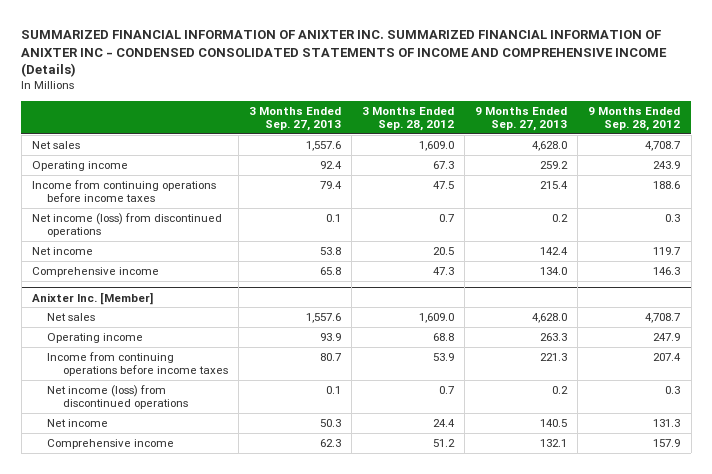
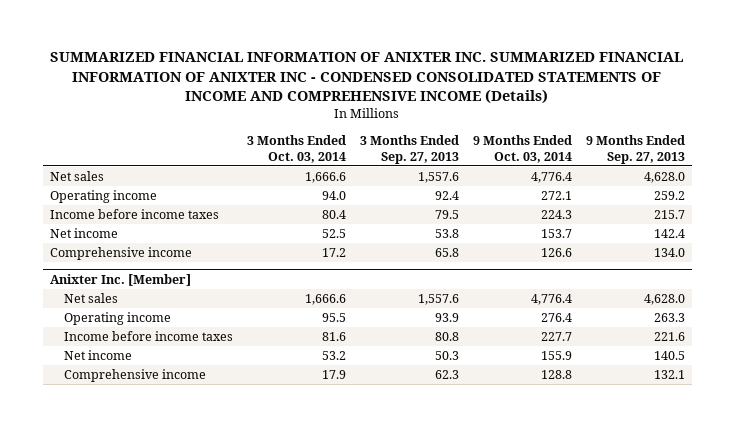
[362,106,455,131] 3 Months Ended Sep. 28, 2012 -> none
[588,106,681,131] 9 Months Ended Sep. 28, 2012 -> none
none -> [246,135,346,163] 3 Months Ended Oct. 03, 2014
none -> [473,135,573,163] 9 Months Ended Oct. 03, 2014
[31,212,222,238] Net income (loss) from discontinued operations -> none
[31,179,216,203] Income from continuing operations before income taxes -> [49,209,219,220] Income before income taxes
[319,180,342,189] 79.4 -> [435,210,460,220] 79.5
[540,180,569,189] 215.4 -> [654,210,686,220] 215.7
[47,384,188,410] Net income (loss) from discontinued operations -> none
[47,351,228,377] Income from continuing operations before income taxes -> [63,331,233,342] Income before income taxes
[319,352,341,361] 80.7 -> [435,332,460,342] 80.8
[540,352,568,361] 221.3 -> [654,332,686,342] 221.6

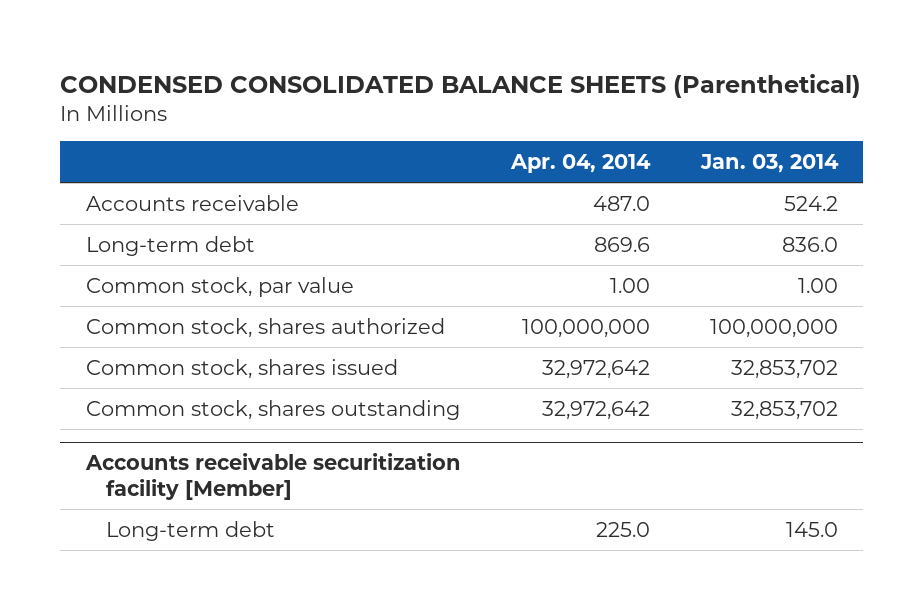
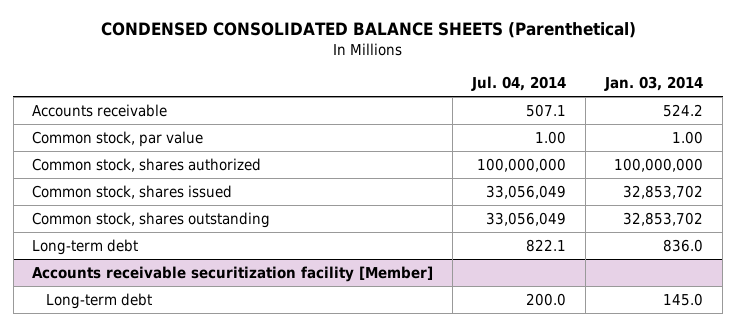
[510,154,652,174] Apr. 04, 2014 -> none
none -> [471,75,567,91] Jul. 04, 2014
[85,235,255,256] Long-term debt -> [32,238,139,255] Long-term debt

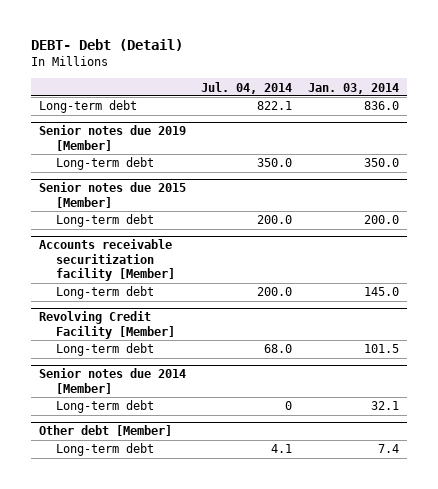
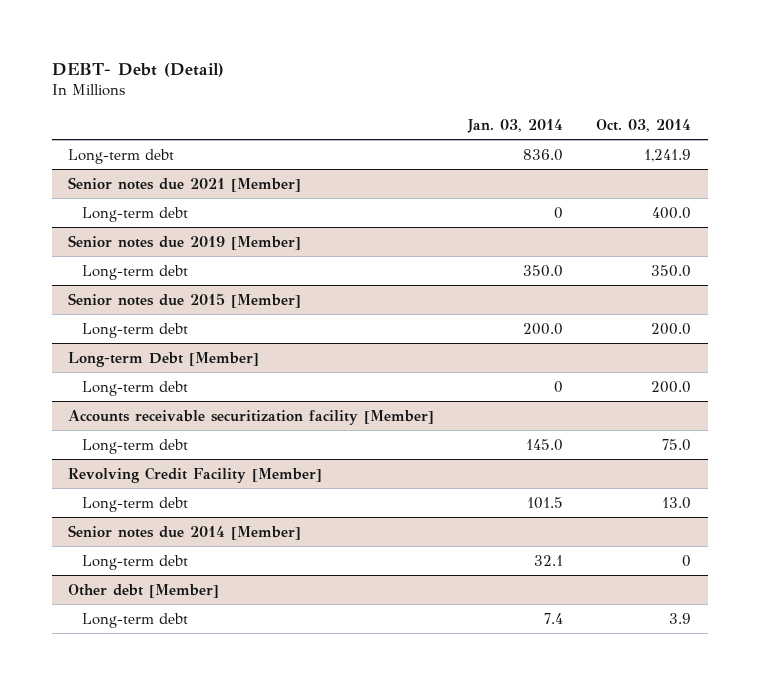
[201,81,293,94] Jul. 04, 2014 -> none
none -> [596,118,692,132] Oct. 03, 2014
none -> [68,176,302,192] Senior notes due 2021 [Member]
none -> [81,206,188,222] Long-term debt
none -> [68,351,260,367] Long-term Debt [Member]
none -> [81,380,188,396] Long-term debt

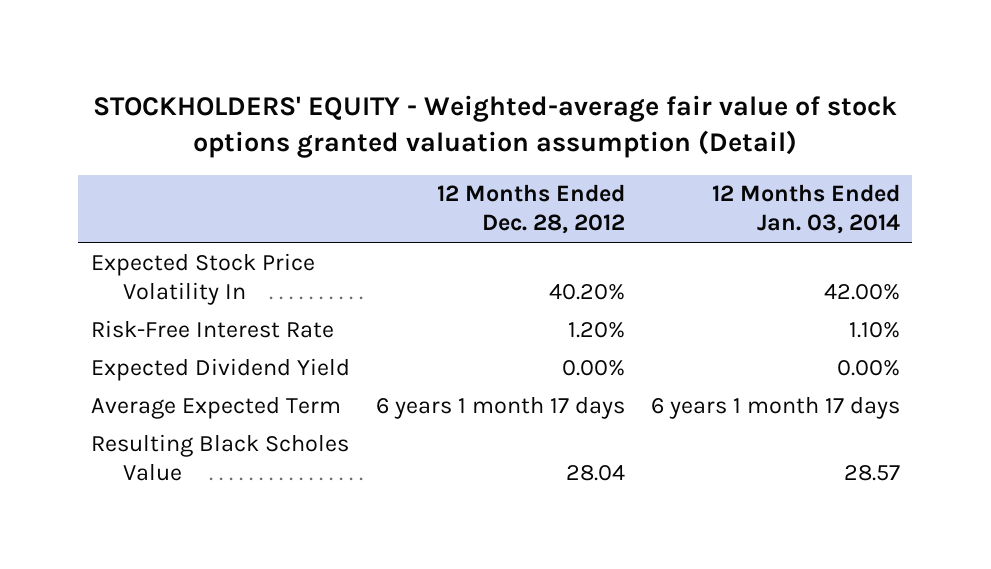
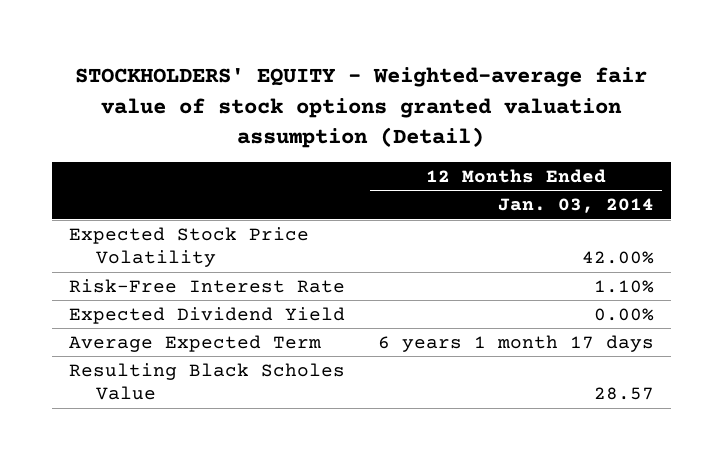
[436,184,625,235] 12 Months Ended Dec. 28, 2012 -> none
[91,252,316,305] Expected Stock Price Volatility In -> [68,226,309,268] Expected Stock Price Volatility

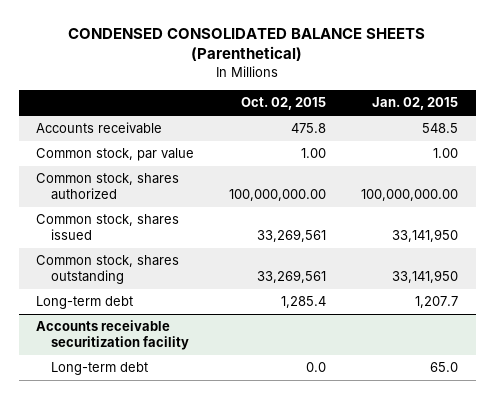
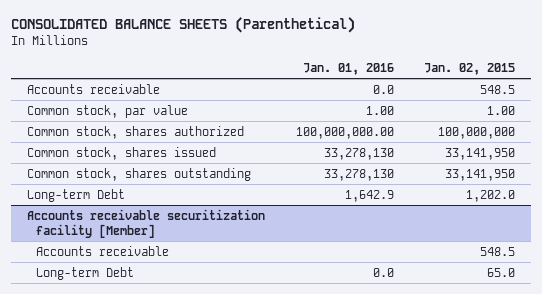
[68,28,426,62] CONDENSED CONSOLIDATED BALANCE SHEETS (Parenthetical) -> [11,17,356,34] CONSOLIDATED BALANCE SHEETS (Parenthetical)
[241,97,327,111] Oct. 02, 2015 -> none
none -> [302,62,394,75] Jan. 01, 2016
[361,189,459,202] 100,000,000.00 -> [438,126,516,139] 100,000,000
[36,296,134,310] Long-term debt -> [26,188,125,202] Long-term Debt
[415,296,459,309] 1,207.7 -> [466,189,516,202] 1,202.0
[36,320,190,351] Accounts receivable securitization facility -> [26,208,265,238] Accounts receivable securitization facility [Member]
none -> [35,245,169,256] Accounts receivable
[51,362,149,376] Long-term debt -> [35,266,134,280] Long-term Debt

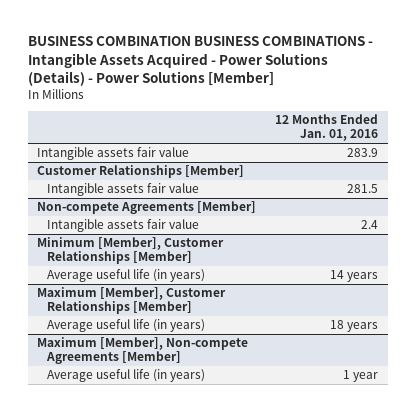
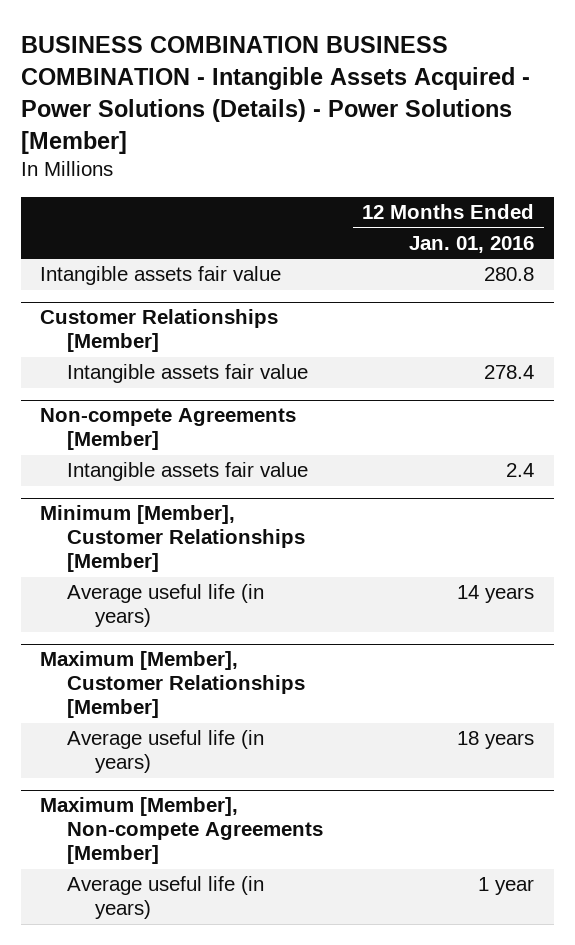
[28,36,374,87] BUSINESS COMBINATION BUSINESS COMBINATIONS - Intangible Assets Acquired - Power Solutions (Details) - Power Solutions [Member] -> [20,35,530,154] BUSINESS COMBINATION BUSINESS COMBINATION - Intangible Assets Acquired - Power Solutions (Details) - Power Solutions [Member]
[347,148,379,158] 283.9 -> [484,267,535,282] 280.8
[347,184,379,194] 281.5 -> [484,365,535,380] 278.4

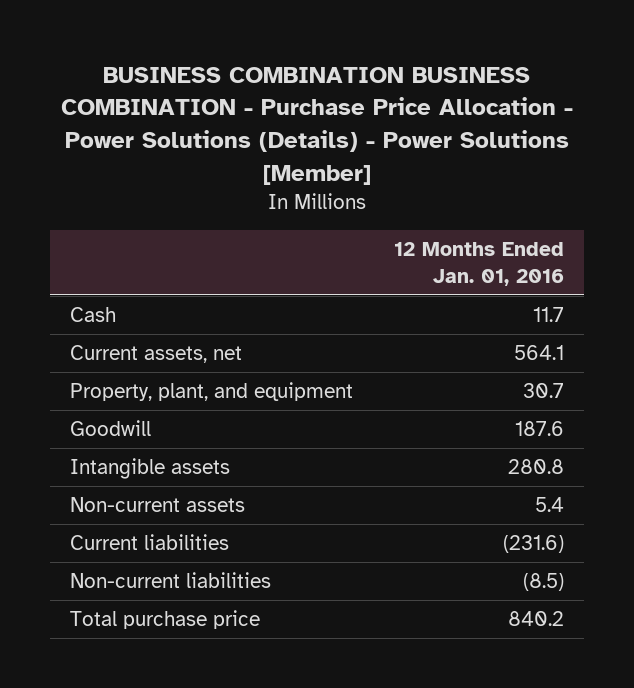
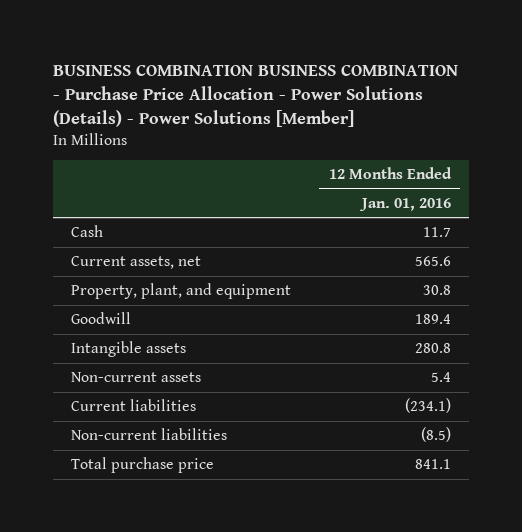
[513,345,564,361] 564.1 -> [414,256,451,267] 565.6
[522,383,564,399] 30.7 -> [422,285,451,296] 30.8
[514,421,564,437] 187.6 -> [414,314,451,325] 189.4
[502,535,564,554] (231.6) -> [404,398,451,414] (234.1)
[507,611,564,627] 840.2 -> [414,459,451,470] 841.1

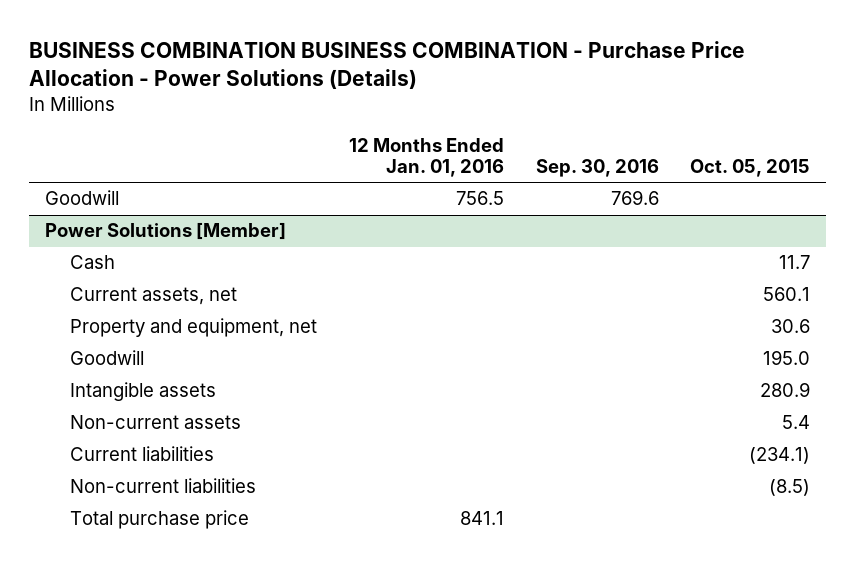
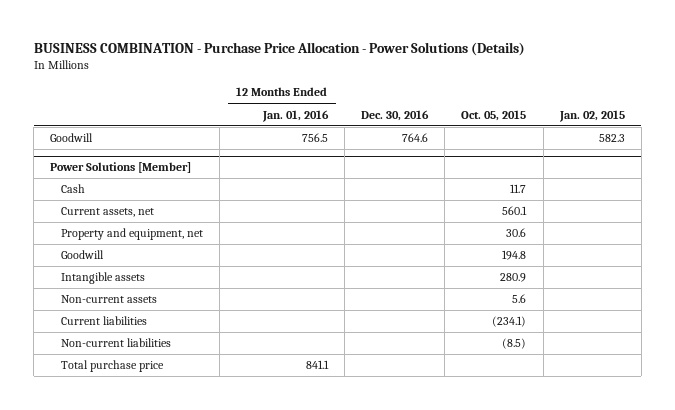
[29,40,746,90] BUSINESS COMBINATION BUSINESS COMBINATION - Purchase Price Allocation - Power Solutions (Details) -> [33,41,525,56] BUSINESS COMBINATION - Purchase Price Allocation - Power Solutions (Details)
[535,159,659,178] Sep. 30, 2016 -> none
none -> [360,109,429,121] Dec. 30, 2016
none -> [558,109,625,122] Jan. 02, 2015
[763,350,811,366] 195.0 -> [502,250,527,261] 194.8
[782,415,811,430] 5.4 -> [512,294,527,304] 5.6

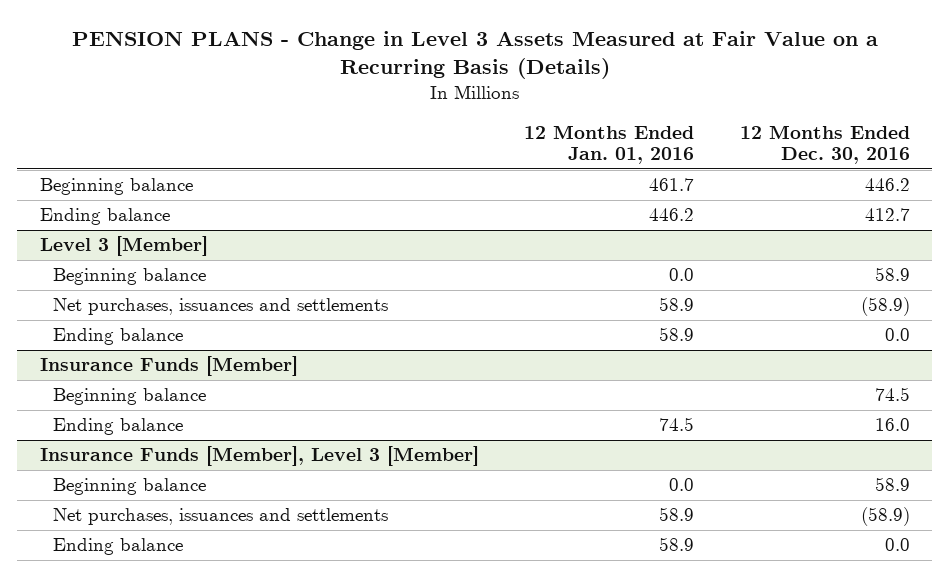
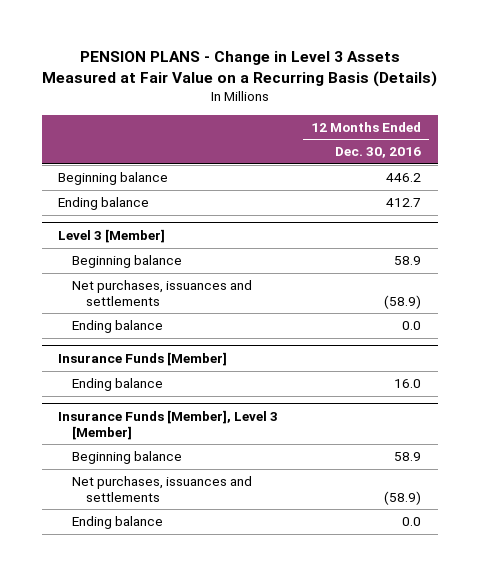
[524,124,695,165] 12 Months Ended Jan. 01, 2016 -> none
[53,388,207,406] Beginning balance -> none

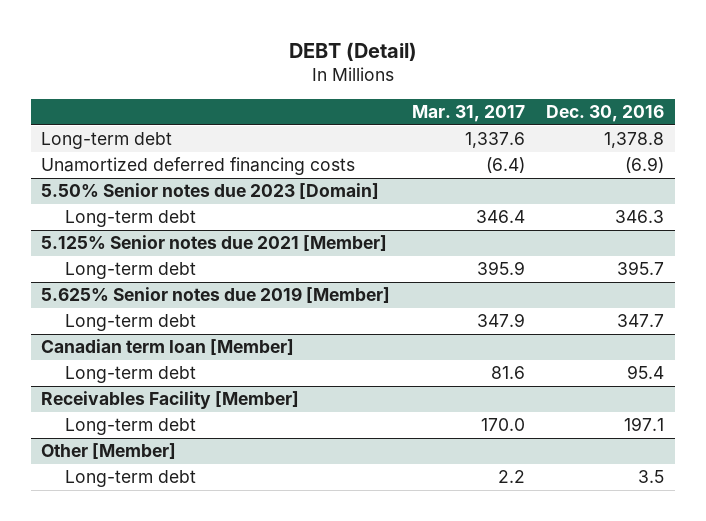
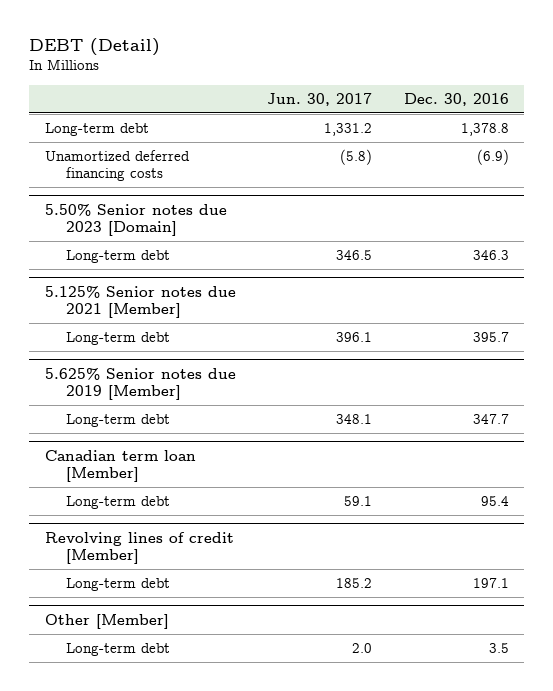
[411,105,525,123] Mar. 31, 2017 -> none
none -> [267,92,373,106] Jun. 30, 2017
[41,391,300,410] Receivables Facility [Member] -> [44,531,234,564] Revolving lines of credit [Member]

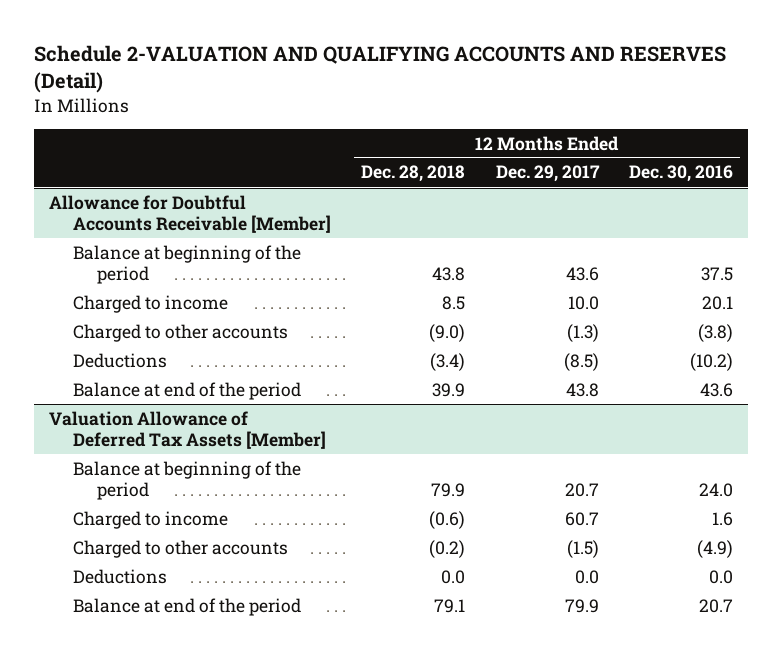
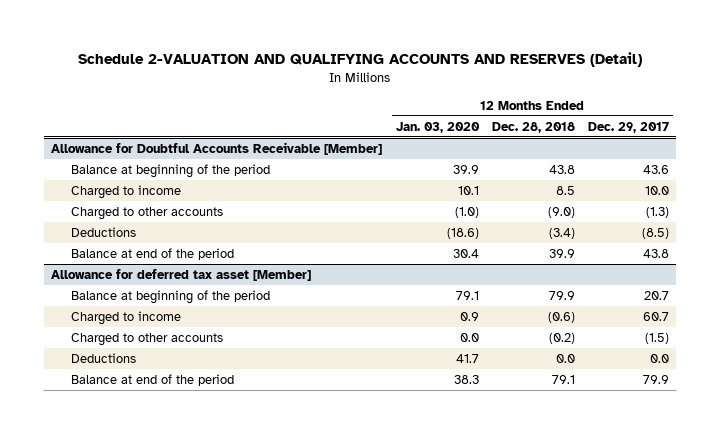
[628,165,733,183] Dec. 30, 2016 -> none
none -> [395,121,480,133] Jan. 03, 2020
[49,410,327,449] Valuation Allowance of Deferred Tax Assets [Member] -> [51,268,312,281] Allowance for deferred tax asset [Member]

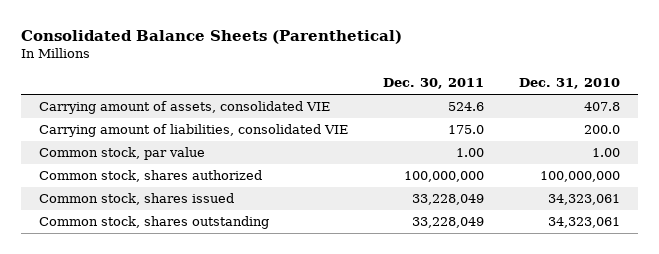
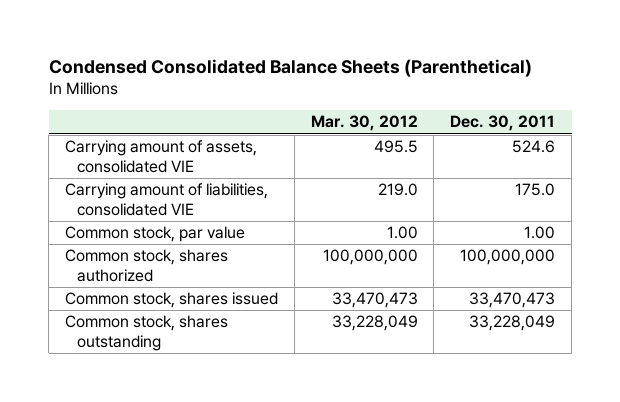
[20,29,402,44] Consolidated Balance Sheets (Parenthetical) -> [48,59,532,78] Condensed Consolidated Balance Sheets (Parenthetical)
[518,78,620,90] Dec. 31, 2010 -> none
none -> [310,115,418,132] Mar. 30, 2012
[411,194,484,206] 33,228,049 -> [469,292,556,309] 33,470,473

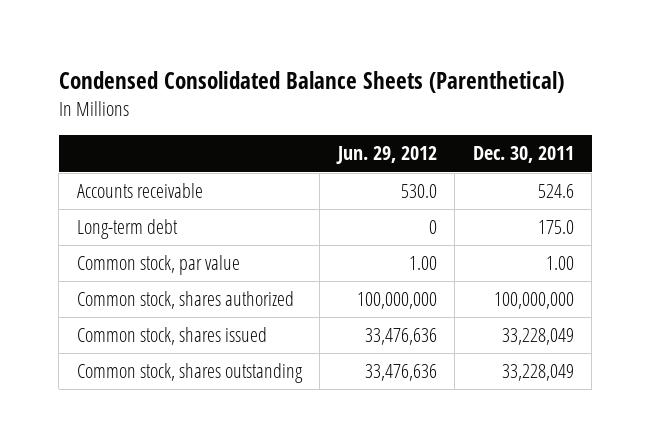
[310,115,418,132] Mar. 30, 2012 -> none
none -> [335,146,437,165] Jun. 29, 2012
[64,140,257,173] Carrying amount of assets, consolidated VIE -> [76,183,203,199] Accounts receivable
[64,183,268,216] Carrying amount of liabilities, consolidated VIE -> [76,219,178,240] Long-term debt
[469,292,556,309] 33,470,473 -> [501,328,574,346] 33,228,049

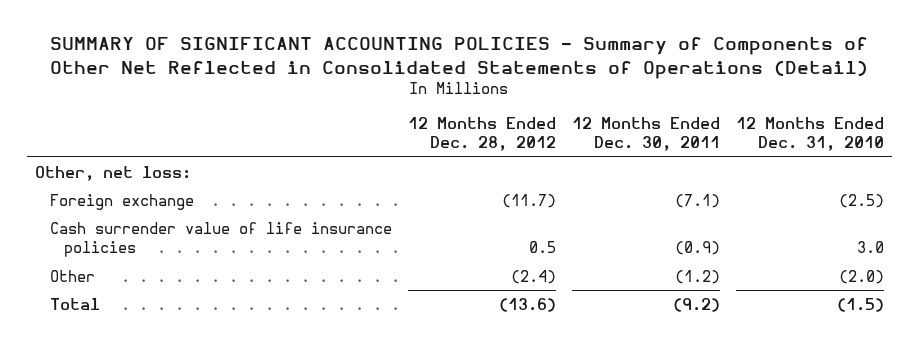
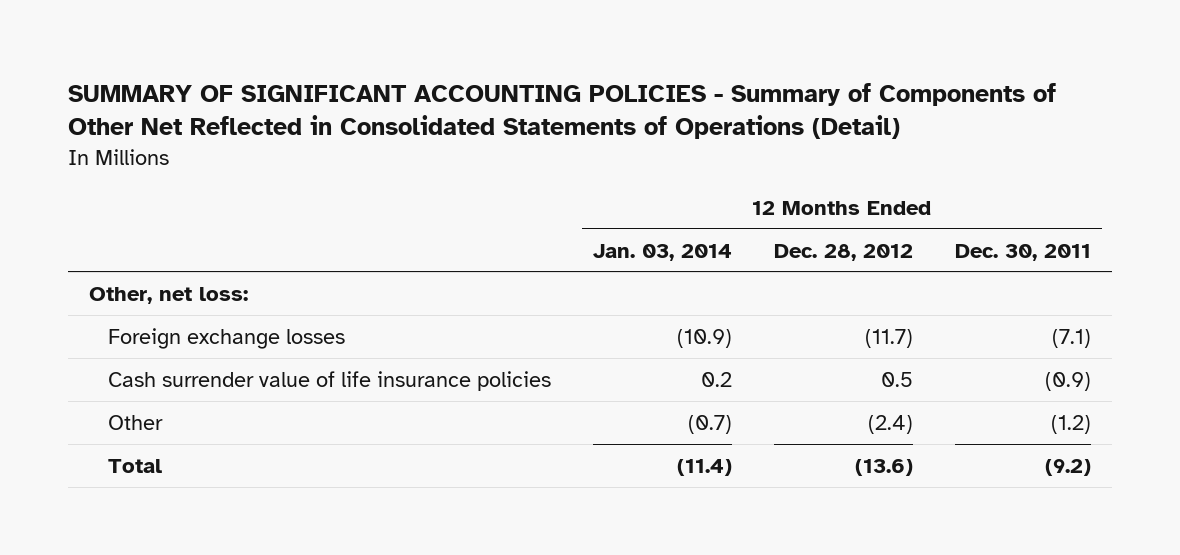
[735,117,884,152] 12 Months Ended Dec. 31, 2010 -> none
none -> [592,243,732,261] Jan. 03, 2014
[49,193,194,210] Foreign exchange -> [107,327,345,349] Foreign exchange losses

